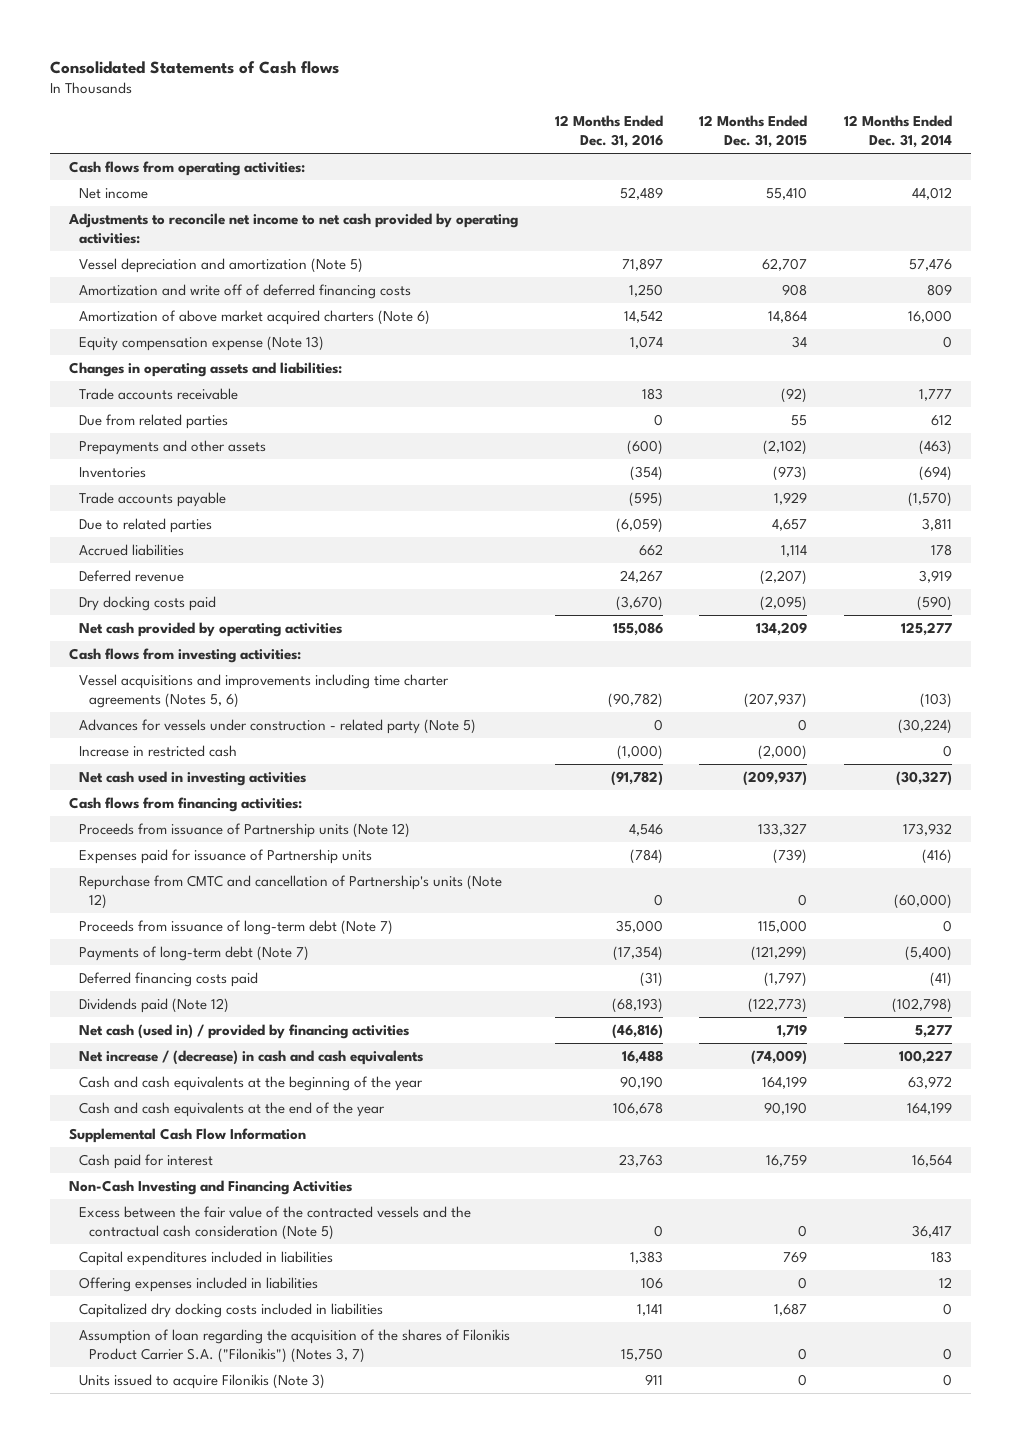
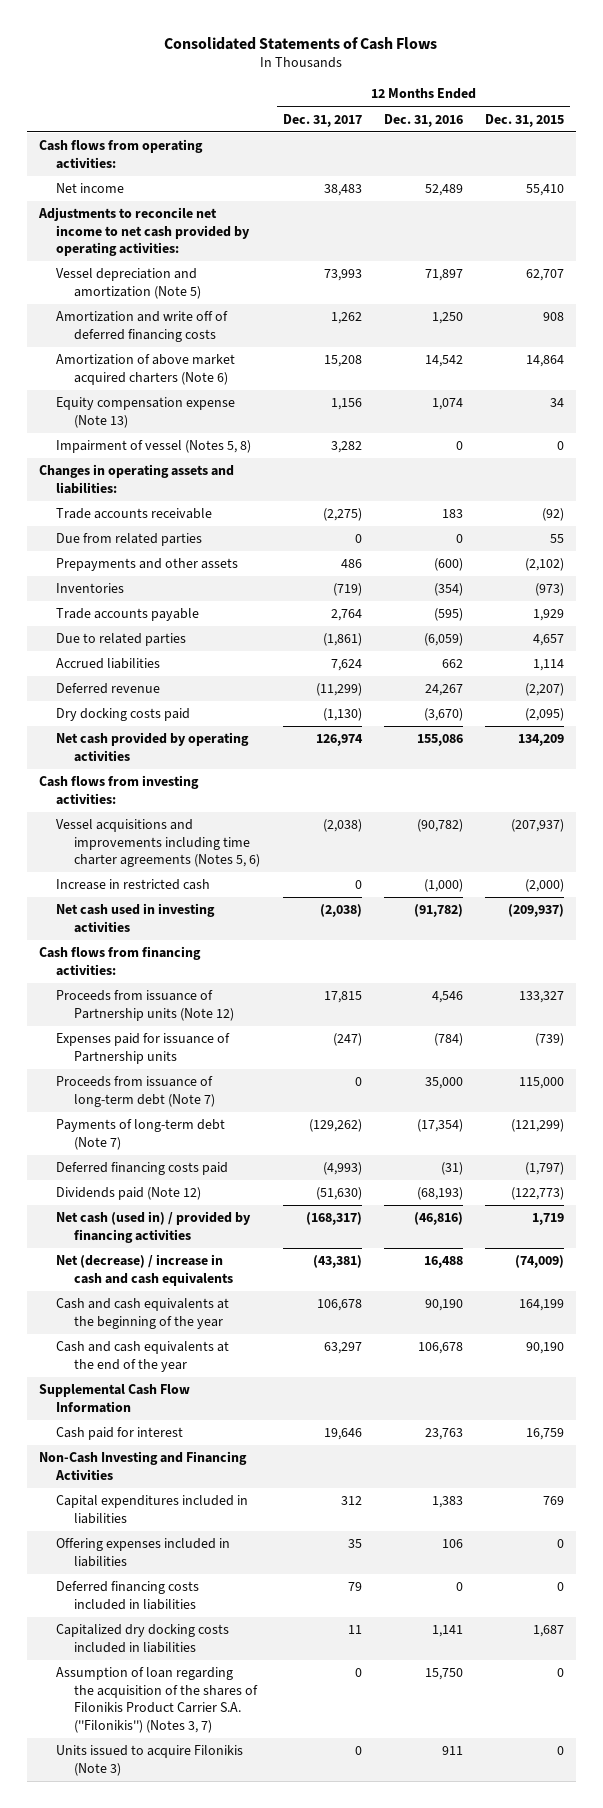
[50,61,340,75] Consolidated Statements of Cash flows -> [164,36,438,50] Consolidated Statements of Cash Flows
[844,115,953,149] 12 Months Ended Dec. 31, 2014 -> none
none -> [282,113,362,127] Dec. 31, 2017
none -> [56,440,252,454] Impairment of vessel (Notes 5, 8)
[79,718,477,734] Advances for vessels under construction - related party (Note 5) -> none
[79,874,503,909] Repurchase from CMTC and cancellation of Partnership's units (Note 12) -> none
[79,1049,424,1065] Net increase / (decrease) in cash and cash equivalents -> [56,1254,234,1286] Net (decrease) / increase in cash and cash equivalents
[79,1205,472,1240] Excess between the fair value of the contracted vessels and the contractual cash consideration (Note 5) -> none
none -> [56,1581,200,1610] Deferred financing costs included in liabilities
[79,1328,511,1363] Assumption of loan regarding the acquisition of the shares of Filonikis Product Carrier S.A. ("Filonikis") (Notes 3, 7) -> [56,1667,259,1733] Assumption of loan regarding the acquisition of the shares of Filonikis Product Carrier S.A. (''Filonikis'') (Notes 3, 7)

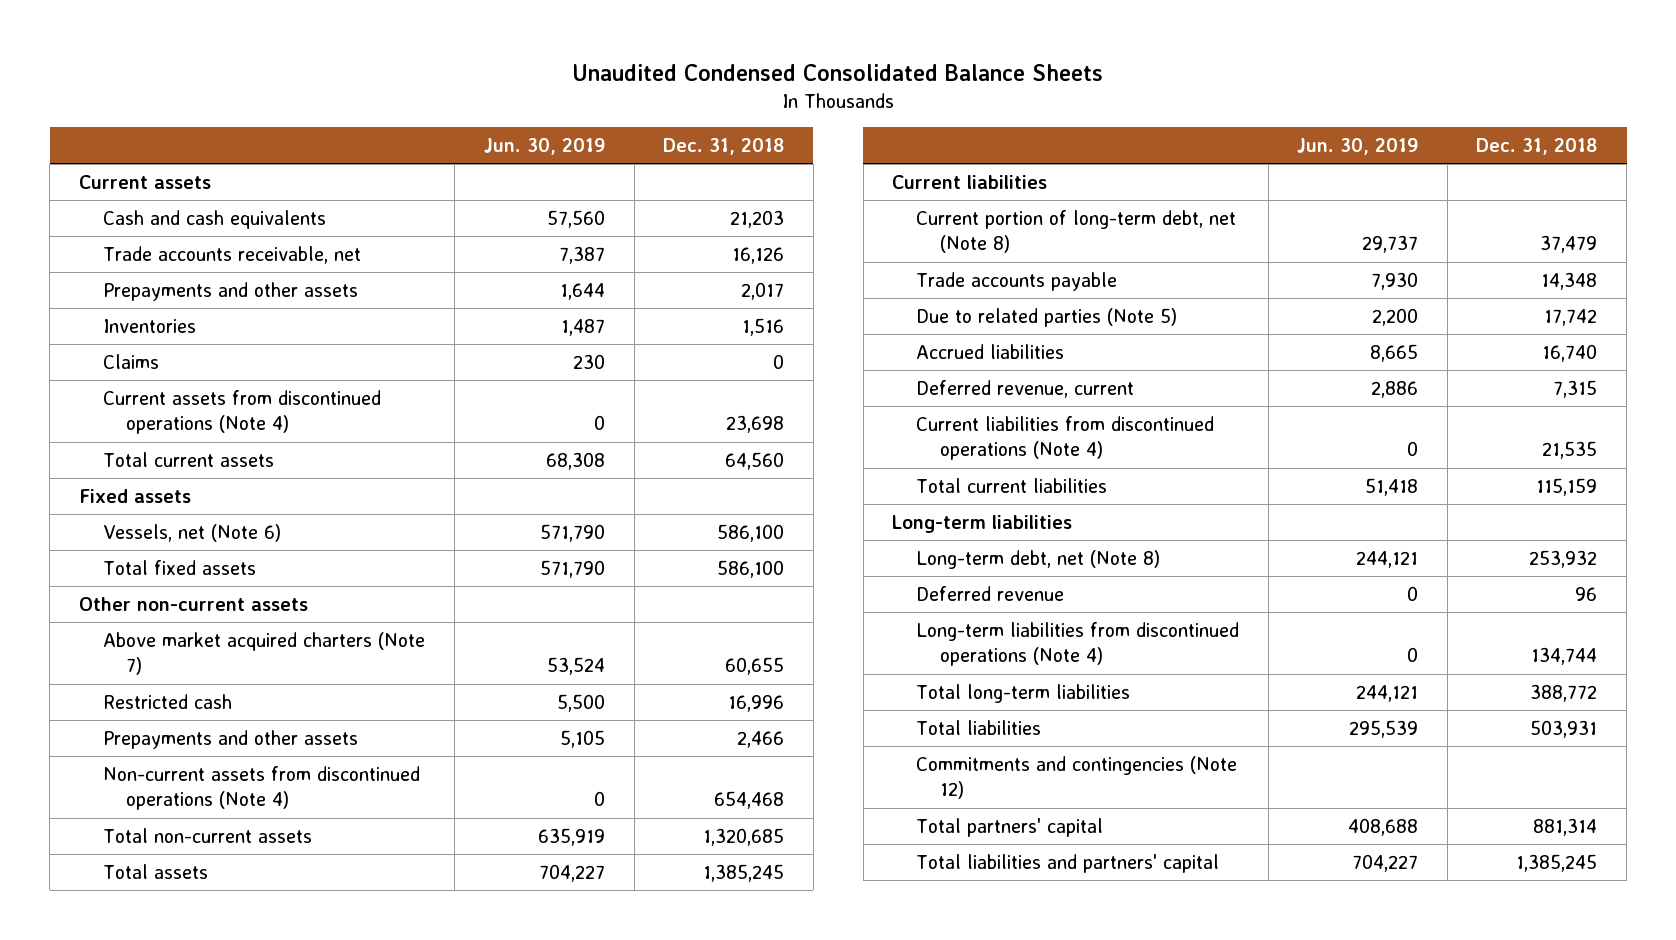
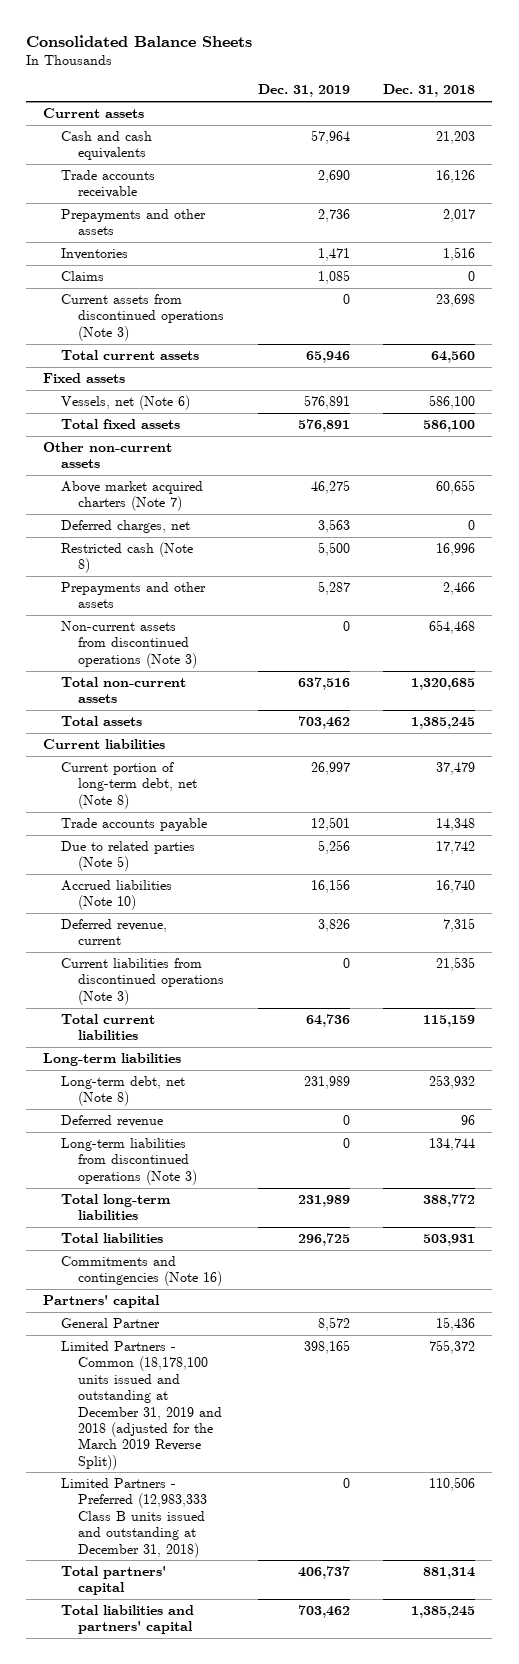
[572,63,1104,81] Unaudited Condensed Consolidated Balance Sheets -> [26,34,253,47] Consolidated Balance Sheets
[483,138,605,156] Jun. 30, 2019 -> none
none -> [257,84,350,98] Dec. 31, 2019
[102,245,361,264] Trade accounts receivable, net -> [60,169,155,199] Trade accounts receivable
[102,389,381,435] Current assets from discontinued operations (Note 4) -> [60,293,224,341] Current assets from discontinued operations (Note 3)
none -> [60,519,190,533] Deferred charges, net
[102,693,232,709] Restricted cash -> [60,541,193,574] Restricted cash (Note 8)
[102,765,420,811] Non-current assets from discontinued operations (Note 4) -> [60,620,197,668] Non-current assets from discontinued operations (Note 3)
[915,343,1064,359] Accrued liabilities -> [60,879,172,911] Accrued liabilities (Note 10)
[915,415,1214,461] Current liabilities from discontinued operations (Note 4) -> [60,957,224,1005] Current liabilities from discontinued operations (Note 3)
[915,621,1239,667] Long-term liabilities from discontinued operations (Note 4) -> [60,1137,197,1185] Long-term liabilities from discontinued operations (Note 3)
[915,755,1237,800] Commitments and contingencies (Note 12) -> [60,1255,222,1287] Commitments and contingencies (Note 16)
none -> [43,1294,161,1308] Partners' capital
none -> [60,1317,160,1328] General Partner
none -> [60,1340,222,1470] Limited Partners - Common (18,178,100 units issued and outstanding at December 31, 2019 and 2018 (adjusted for the March 2019 Reverse Split))
none -> [60,1477,207,1558] Limited Partners - Preferred (12,983,333 Class B units issued and outstanding at December 31, 2018)

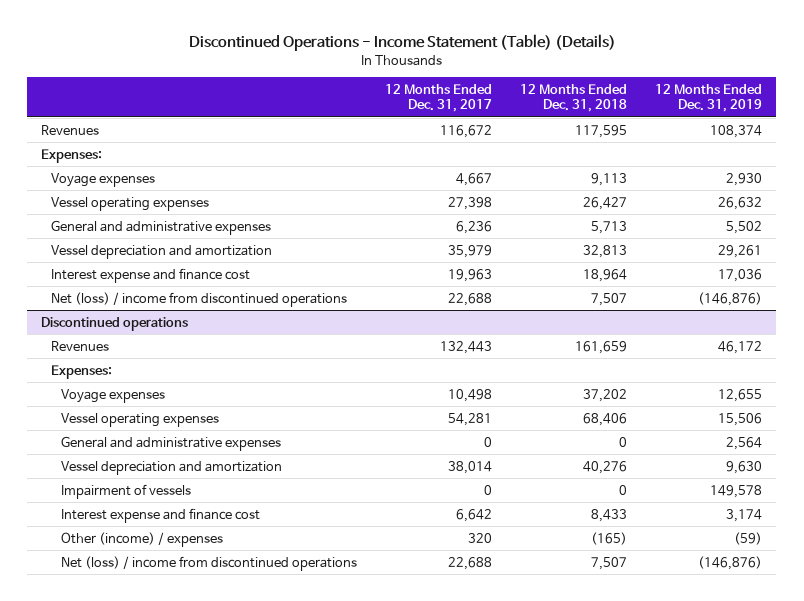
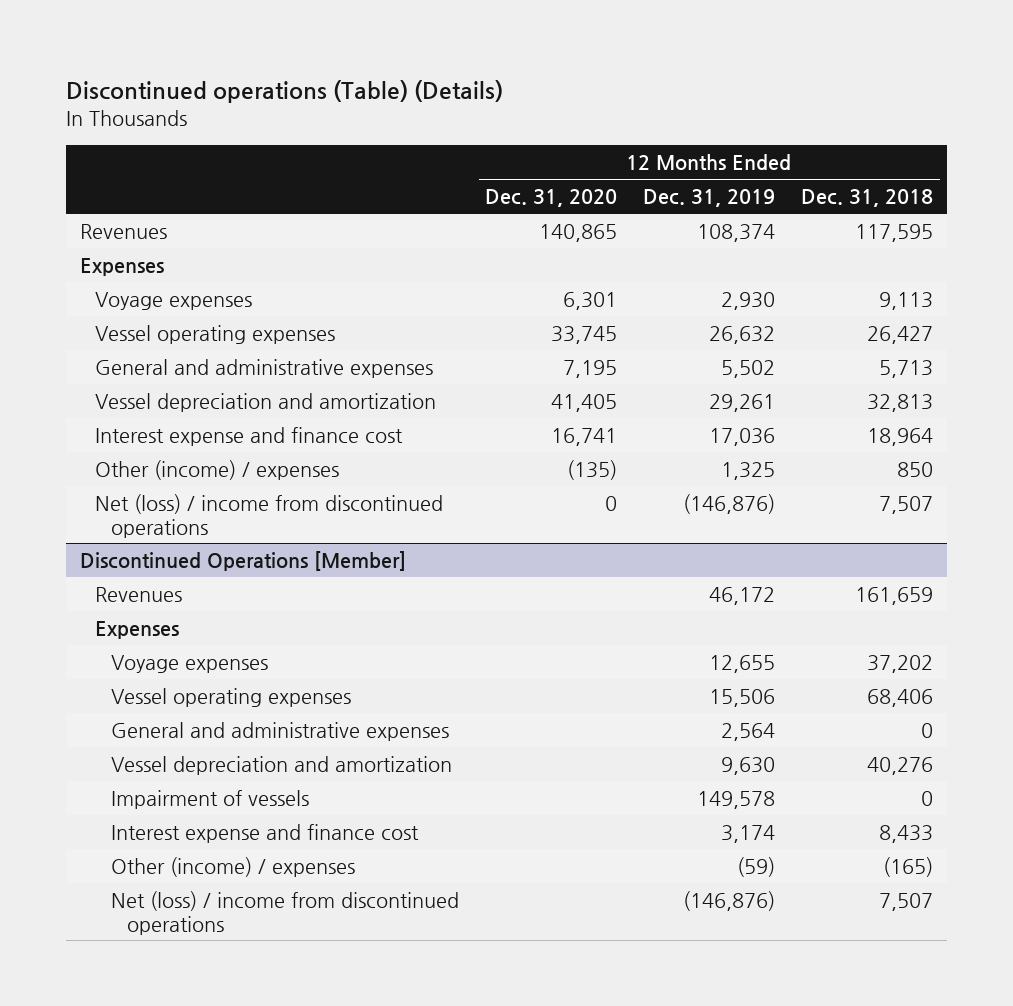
[188,34,616,52] Discontinued Operations - Income Statement (Table) (Details) -> [66,79,504,103] Discontinued operations (Table) (Details)
[384,84,492,113] 12 Months Ended Dec. 31, 2017 -> none
none -> [485,189,618,208] Dec. 31, 2020
[41,148,103,163] Expenses: -> [79,258,164,277] Expenses
none -> [95,460,340,481] Other (income) / expenses
[41,316,189,331] Discontinued operations -> [79,551,406,572] Discontinued Operations [Member]
[50,364,112,379] Expenses: -> [95,621,180,640] Expenses

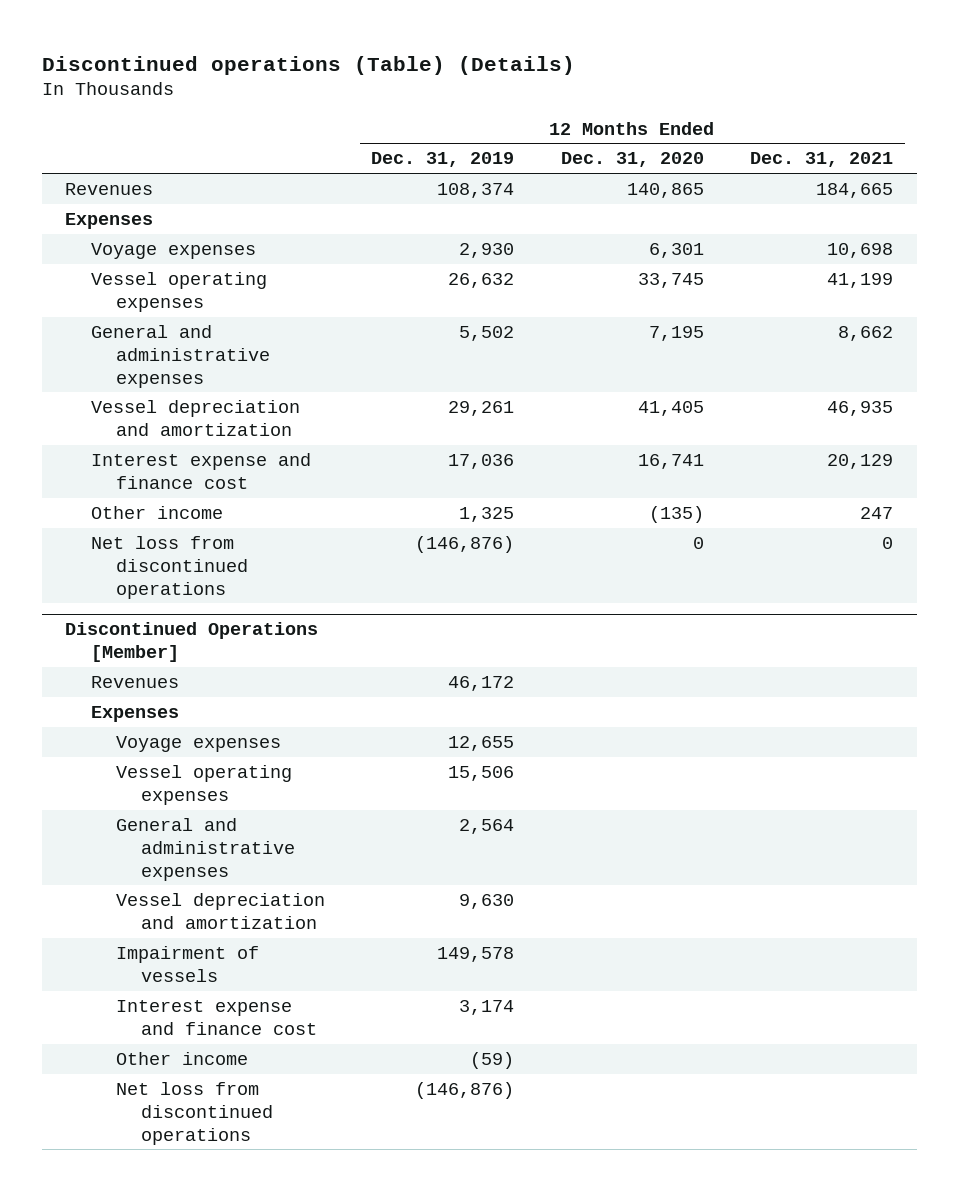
[801,189,934,208] Dec. 31, 2018 -> none
none -> [750,152,894,168] Dec. 31, 2021
[95,460,340,481] Other (income) / expenses -> [90,505,223,519] Other income
[95,494,444,538] Net (loss) / income from discontinued operations -> [90,535,248,599] Net loss from discontinued operations
[111,857,356,878] Other (income) / expenses -> [115,1051,248,1065] Other income
[111,891,460,935] Net (loss) / income from discontinued operations -> [115,1081,274,1145] Net loss from discontinued operations

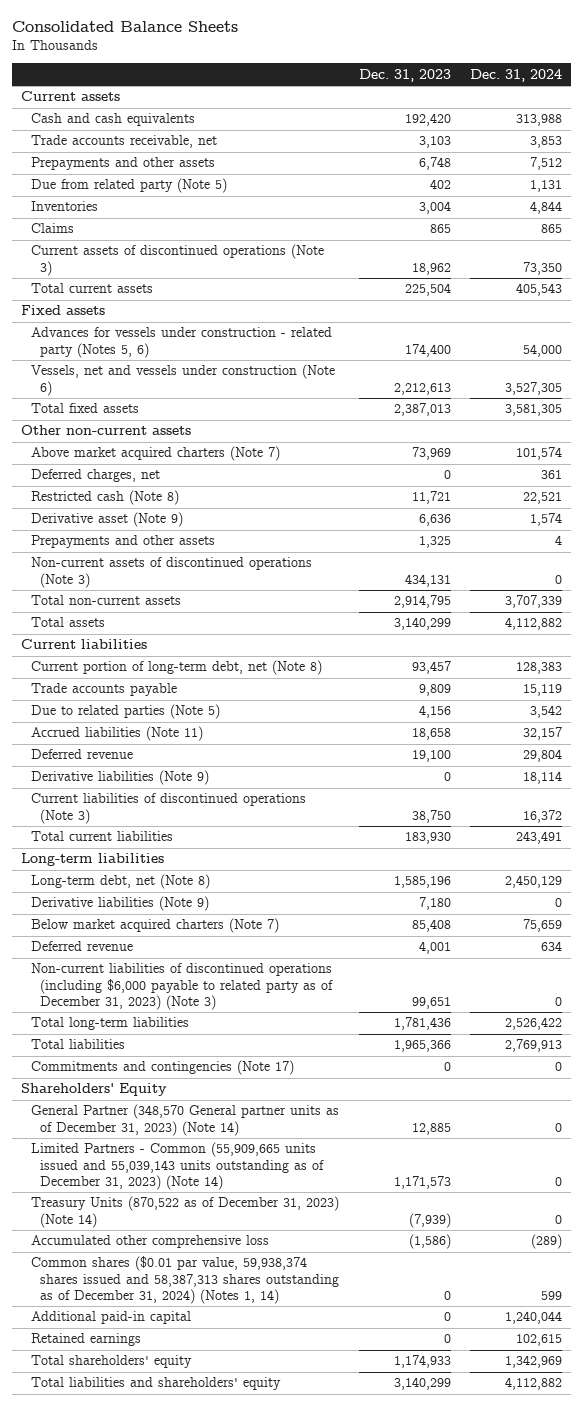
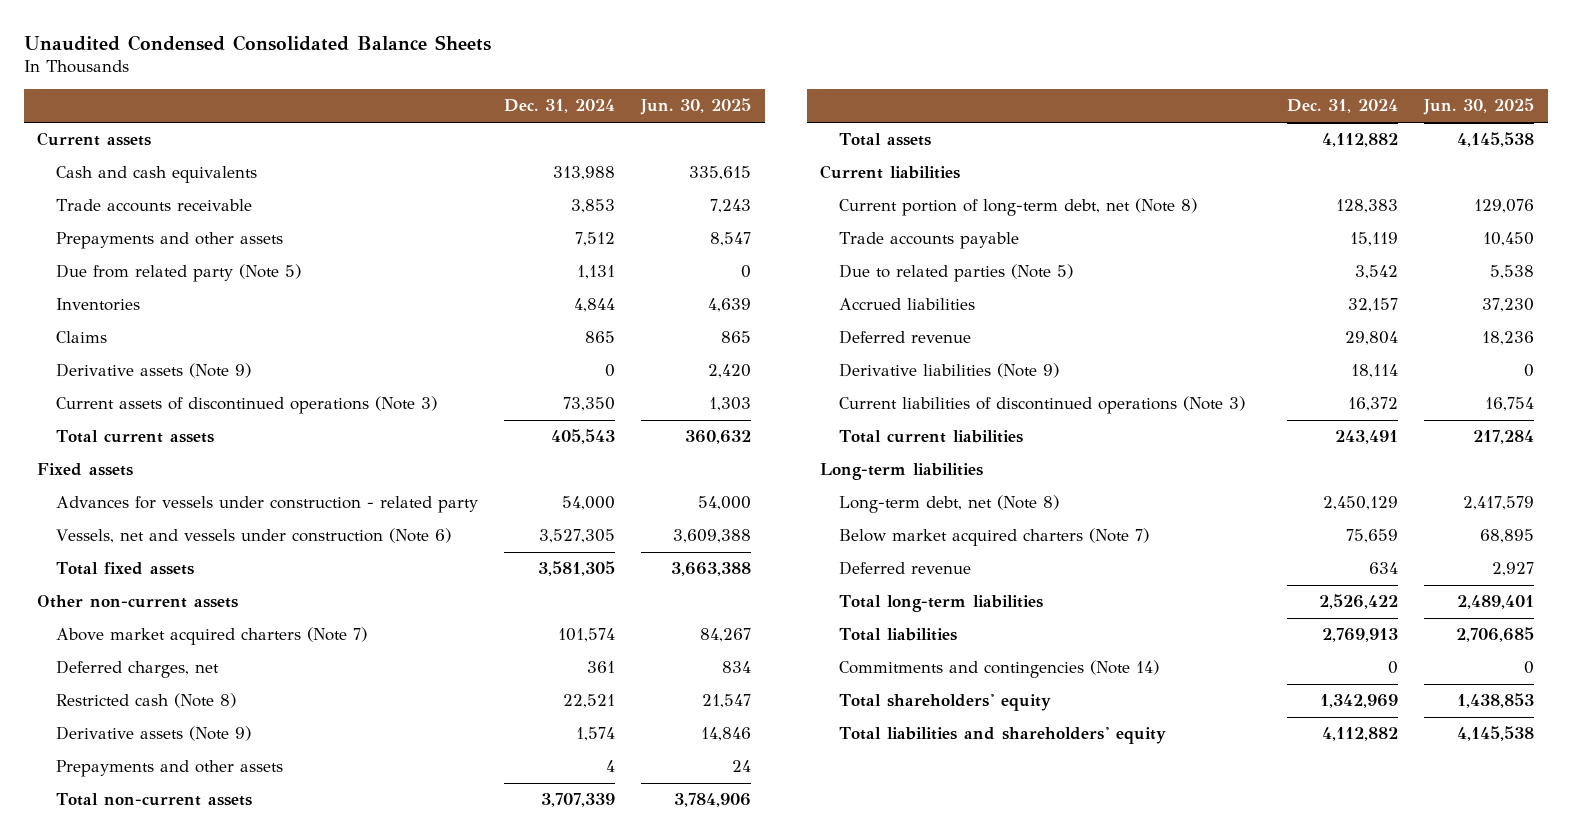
[11,21,238,33] Consolidated Balance Sheets -> [23,34,491,51] Unaudited Condensed Consolidated Balance Sheets
[358,68,451,82] Dec. 31, 2023 -> none
none -> [640,98,752,116] Jun. 30, 2025
[30,135,217,149] Trade accounts receivable, net -> [55,199,252,213] Trade accounts receivable
none -> [55,363,251,379] Derivative assets (Note 9)
[30,327,332,358] Advances for vessels under construction - related party (Notes 5, 6) -> [55,496,478,514] Advances for vessels under construction - related party
[30,512,183,528] Derivative asset (Note 9) -> [55,726,251,742] Derivative assets (Note 9)
[30,557,312,588] Non-current assets of discontinued operations (Note 3) -> none
[30,726,203,742] Accrued liabilities (Note 11) -> [838,298,975,311] Accrued liabilities
[30,896,209,912] Derivative liabilities (Note 9) -> none
[30,963,334,1010] Non-current liabilities of discontinued operations (including $6,000 payable to related party as of December 31, 2023) (Note 3) -> none
[21,1083,168,1097] Shareholders' Equity -> none
[30,1104,339,1136] General Partner (348,570 General partner units as of December 31, 2023) (Note 14) -> none
[30,1142,325,1190] Limited Partners - Common (55,909,665 units issued and 55,039,143 units outstanding as of December 31, 2023) (Note 14) -> none
[30,1196,339,1228] Treasury Units (870,522 as of December 31, 2023) (Note 14) -> none
[30,1235,269,1249] Accumulated other comprehensive loss -> none
[30,1256,340,1304] Common shares ($0.01 par value, 59,938,374 shares issued and 58,387,313 shares outstanding as of December 31, 2024) (Notes 1, 14) -> none
[30,1311,191,1325] Additional paid-in capital -> none
[30,1333,141,1347] Retained earnings -> none
[30,1060,294,1076] Commitments and contingencies (Note 17) -> [838,660,1159,679] Commitments and contingencies (Note 14)

